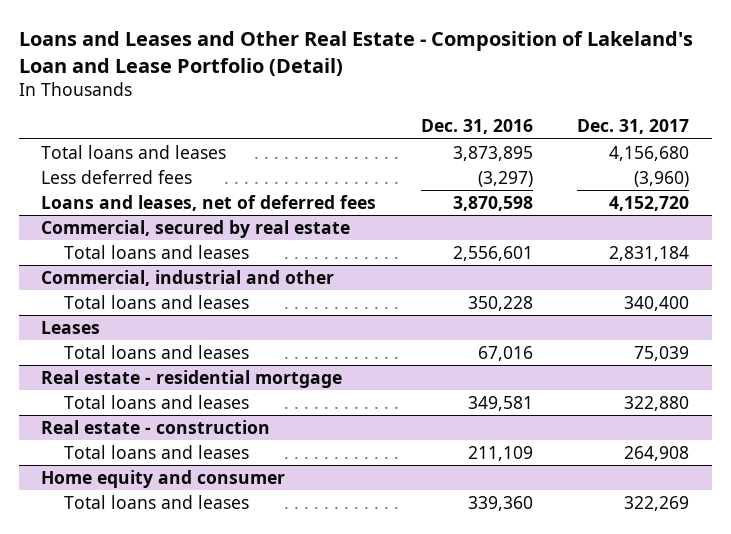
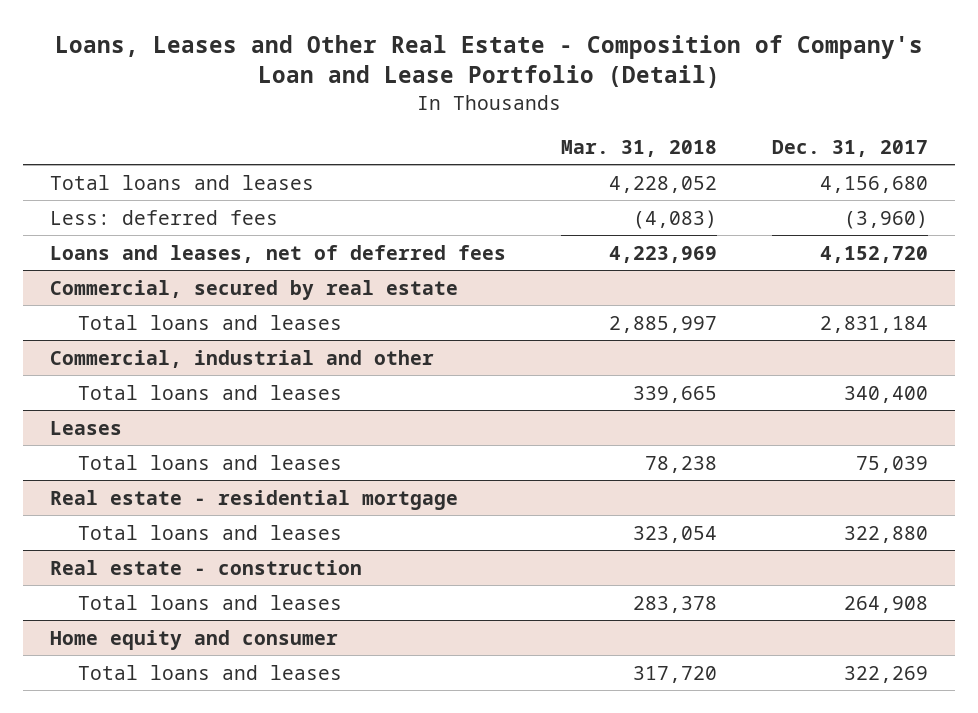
[19,31,694,76] Loans and Leases and Other Real Estate - Composition of Lakeland's Loan and Lease Portfolio (Detail) -> [54,34,923,89] Loans, Leases and Other Real Estate - Composition of Company's Loan and Lease Portfolio (Detail)
[420,119,533,135] Dec. 31, 2016 -> none
none -> [560,139,717,157] Mar. 31, 2018
[41,169,193,184] Less deferred fees -> [50,209,279,225] Less: deferred fees

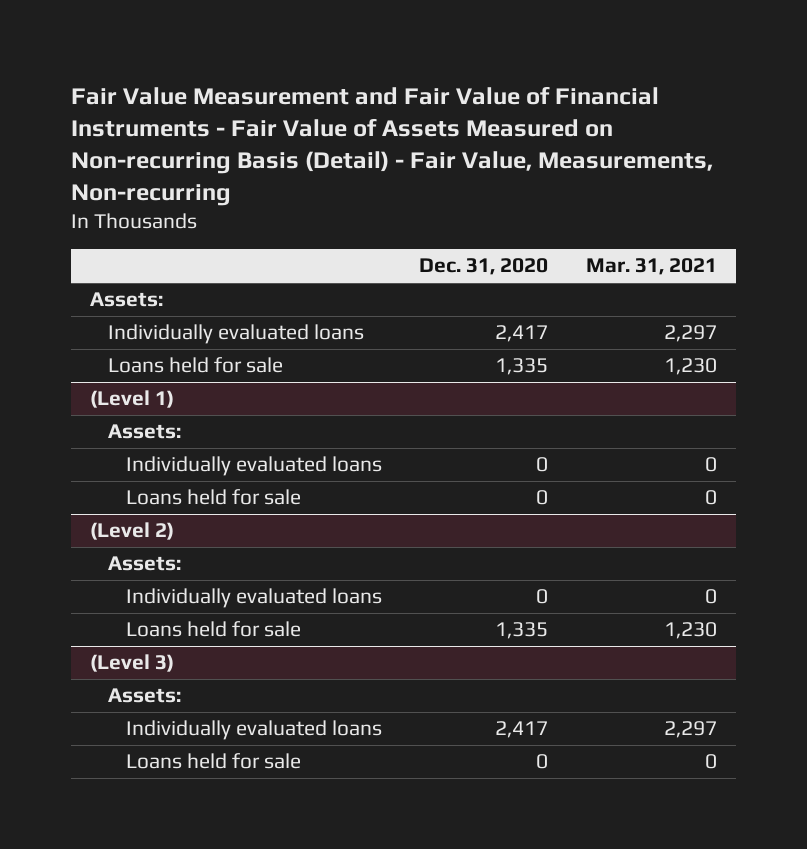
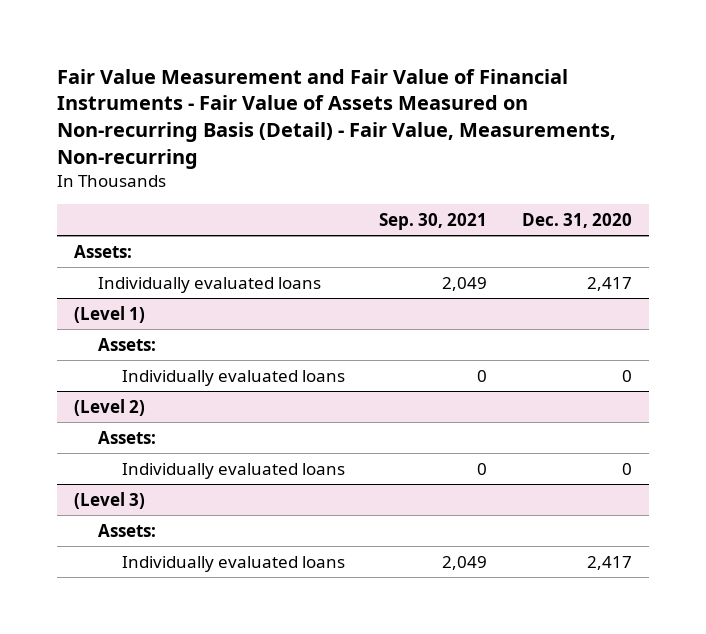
[585,258,717,276] Mar. 31, 2021 -> none
none -> [379,212,488,230] Sep. 30, 2021
[107,357,283,374] Loans held for sale -> none
[125,489,301,506] Loans held for sale -> none
[125,621,301,638] Loans held for sale -> none
[125,753,301,770] Loans held for sale -> none

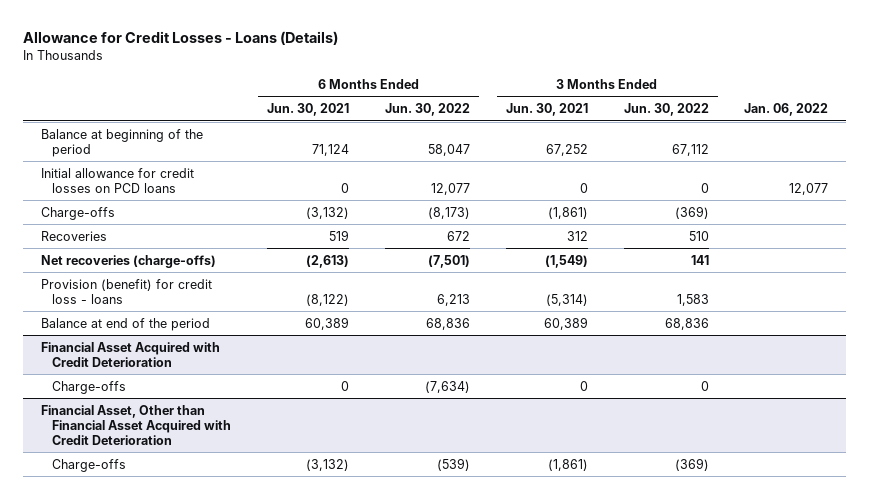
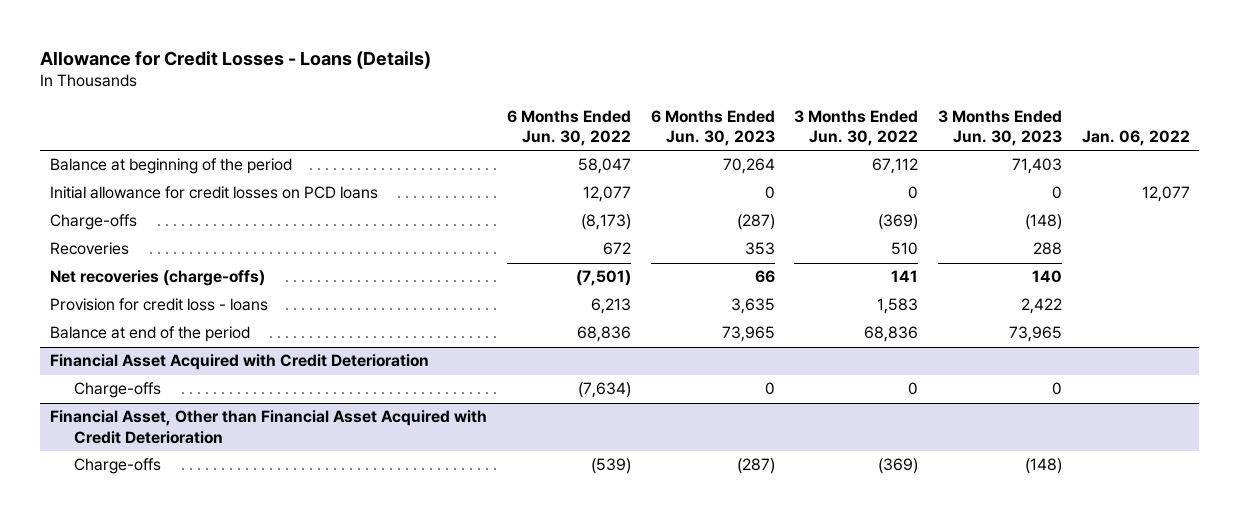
[267,103,350,117] Jun. 30, 2021 -> none
[505,103,588,117] Jun. 30, 2021 -> none
none -> [650,109,775,147] 6 Months Ended Jun. 30, 2023
none -> [937,109,1062,147] 3 Months Ended Jun. 30, 2023
[40,278,212,304] Provision (benefit) for credit loss - loans -> [50,298,269,312] Provision for credit loss - loans

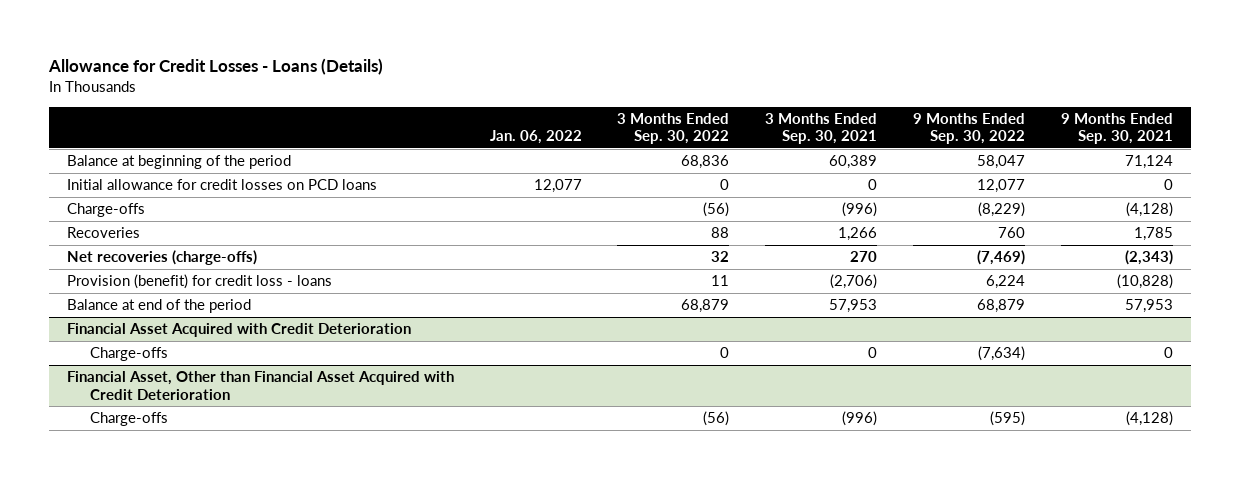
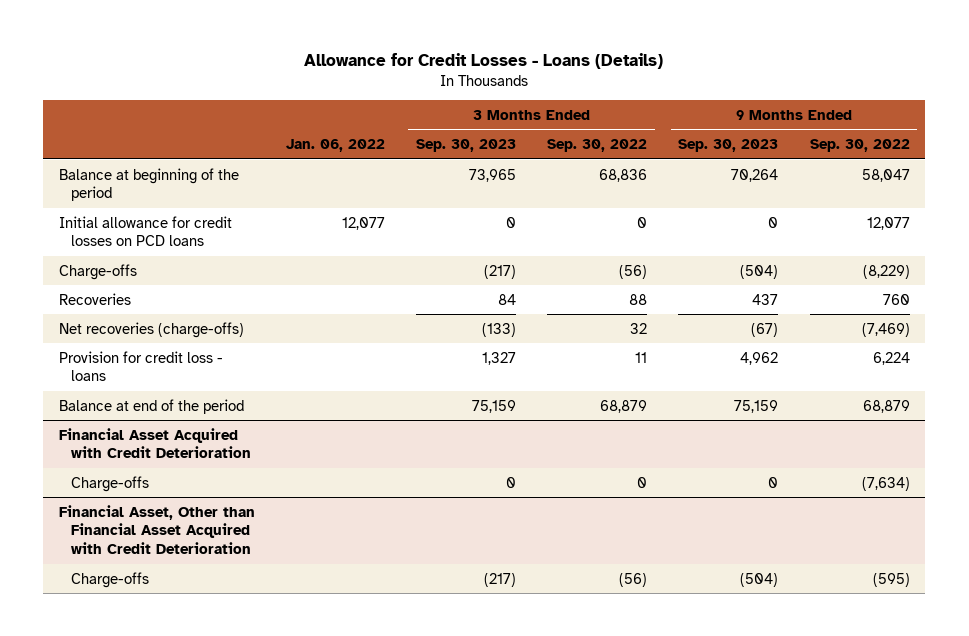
[765,113,878,145] 3 Months Ended Sep. 30, 2021 -> none
[1060,113,1173,145] 9 Months Ended Sep. 30, 2021 -> none
none -> [416,138,517,152] Sep. 30, 2023
none -> [678,138,779,152] Sep. 30, 2023
[66,274,332,290] Provision (benefit) for credit loss - loans -> [58,350,223,382] Provision for credit loss - loans

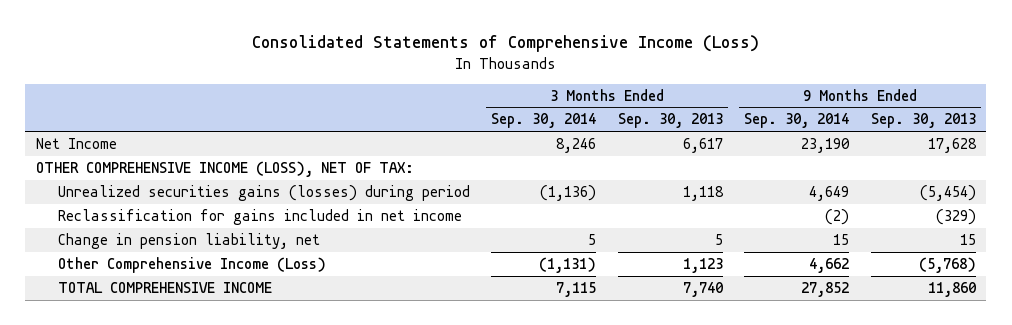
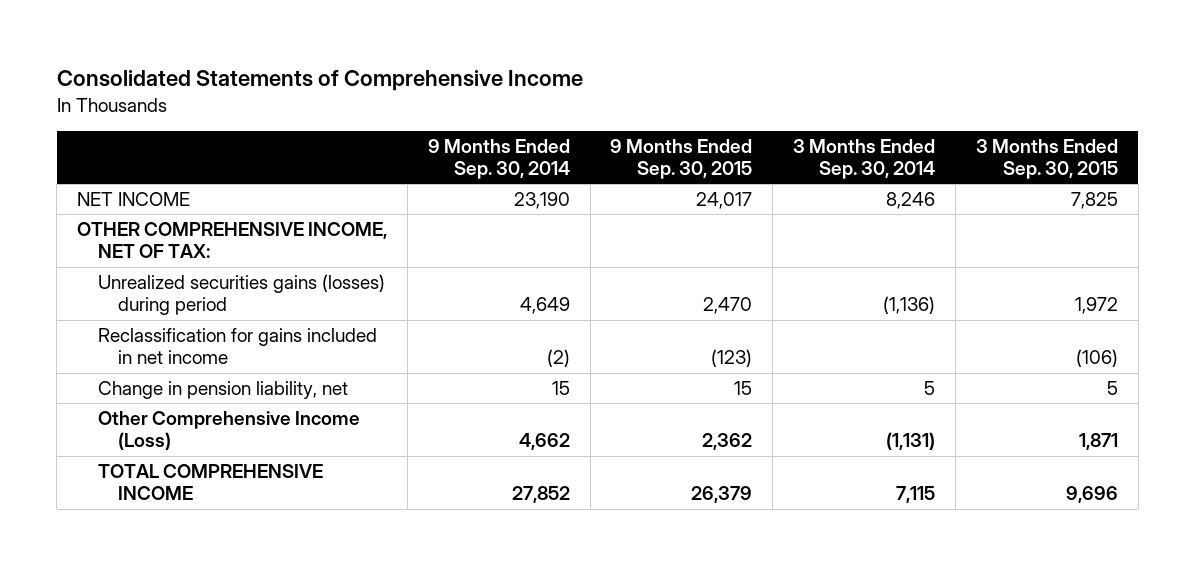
[251,35,759,53] Consolidated Statements of Comprehensive Income (Loss) -> [56,70,583,92] Consolidated Statements of Comprehensive Income
[617,113,723,129] Sep. 30, 2013 -> none
[870,113,976,129] Sep. 30, 2013 -> none
none -> [610,139,753,180] 9 Months Ended Sep. 30, 2015
none -> [975,139,1118,180] 3 Months Ended Sep. 30, 2015
[35,138,117,150] Net Income -> [77,192,191,207] NET INCOME
[35,161,414,178] OTHER COMPREHENSIVE INCOME (LOSS), NET OF TAX: -> [77,222,388,259] OTHER COMPREHENSIVE INCOME, NET OF TAX:

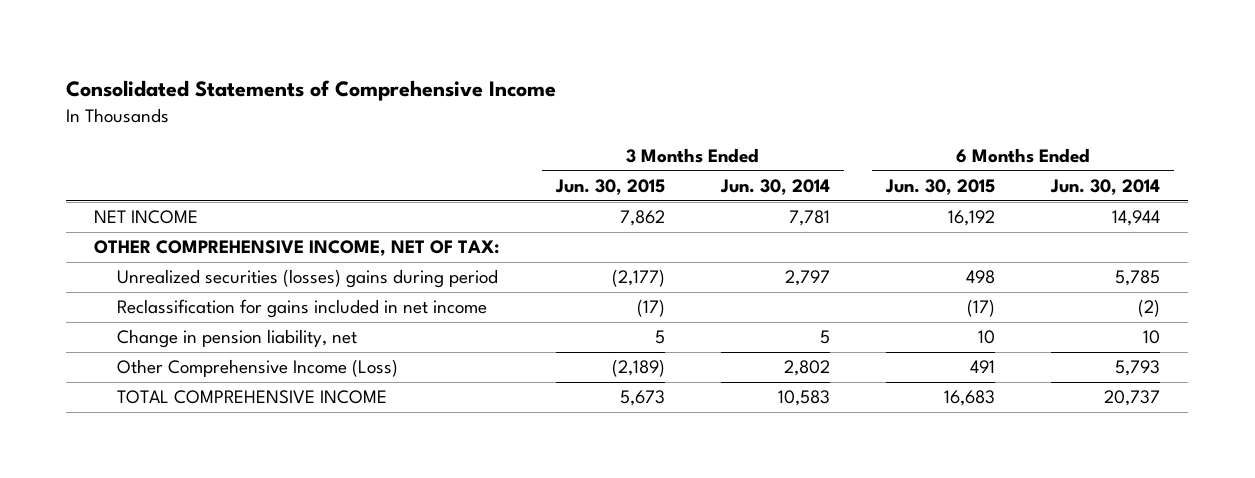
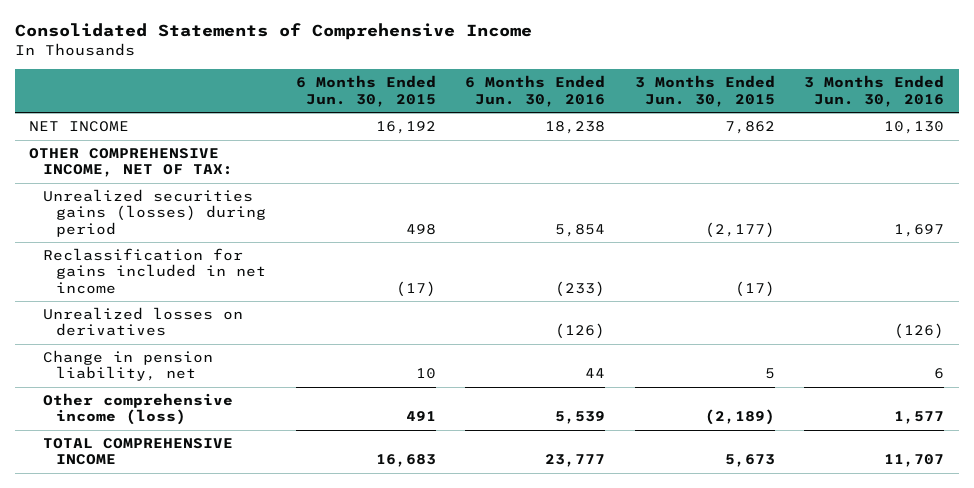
[719,178,830,195] Jun. 30, 2014 -> none
[1050,178,1161,195] Jun. 30, 2014 -> none
none -> [465,75,606,107] 6 Months Ended Jun. 30, 2016
none -> [804,75,945,107] 3 Months Ended Jun. 30, 2016
[117,269,499,289] Unrealized securities (losses) gains during period -> [42,189,267,237] Unrealized securities gains (losses) during period
none -> [42,307,243,337] Unrealized losses on derivatives
[117,359,399,378] Other Comprehensive Income (Loss) -> [42,393,233,426] Other comprehensive income (loss)

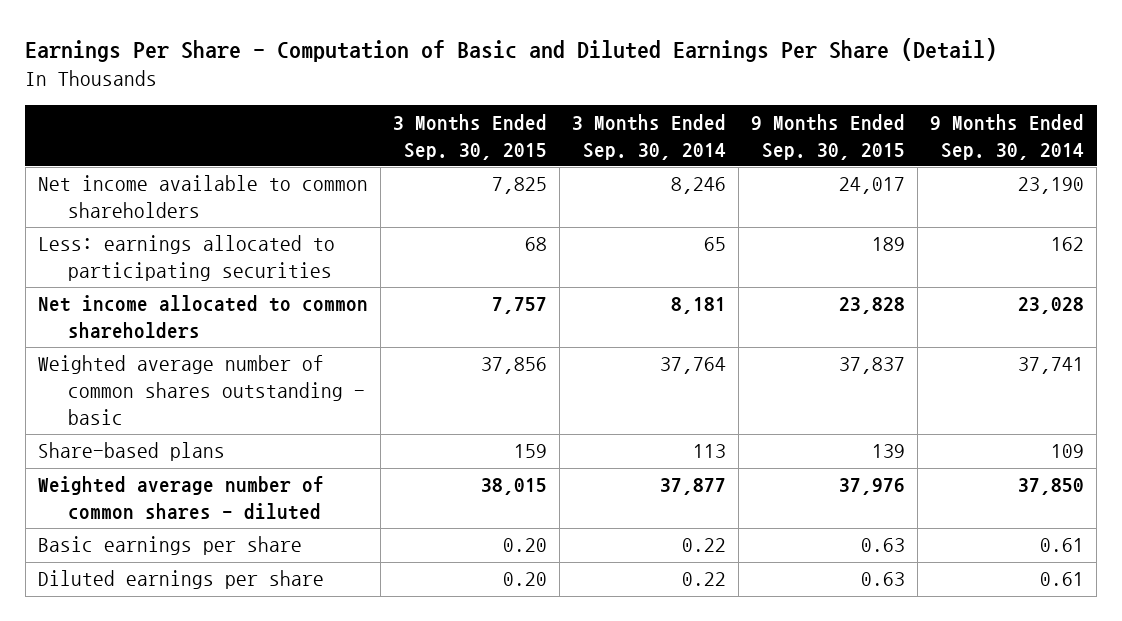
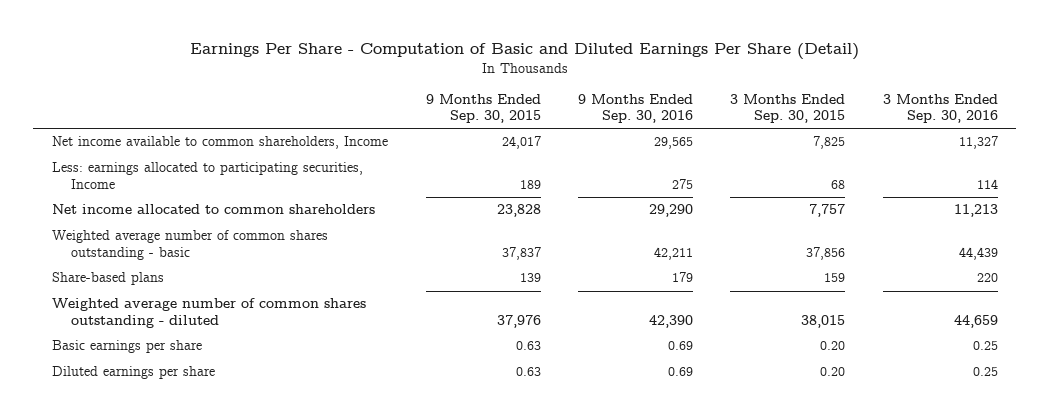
[571,113,726,160] 3 Months Ended Sep. 30, 2014 -> none
[930,113,1085,160] 9 Months Ended Sep. 30, 2014 -> none
none -> [577,93,693,124] 9 Months Ended Sep. 30, 2016
none -> [882,93,998,124] 3 Months Ended Sep. 30, 2016
[37,175,368,219] Net income available to common shareholders -> [52,136,389,150] Net income available to common shareholders, Income
[37,235,335,282] Less: earnings allocated to participating securities -> [52,162,364,189] Less: earnings allocated to participating securities, Income
[37,476,324,521] Weighted average number of common shares - diluted -> [52,298,367,328] Weighted average number of common shares outstanding - diluted

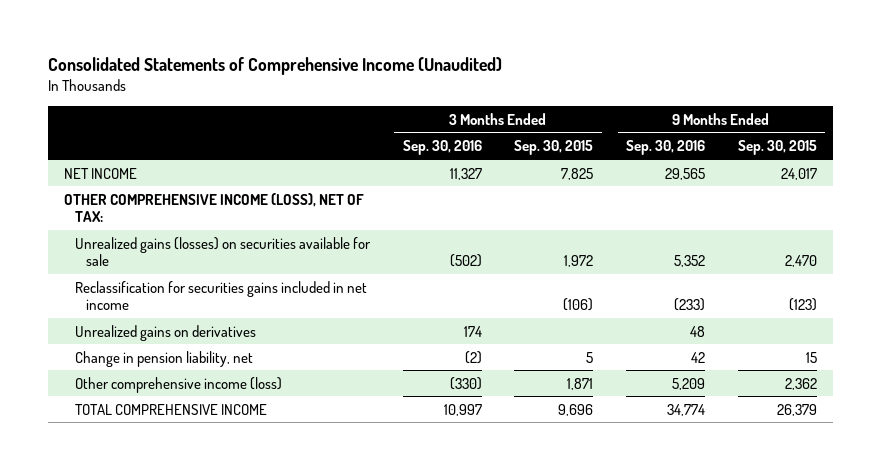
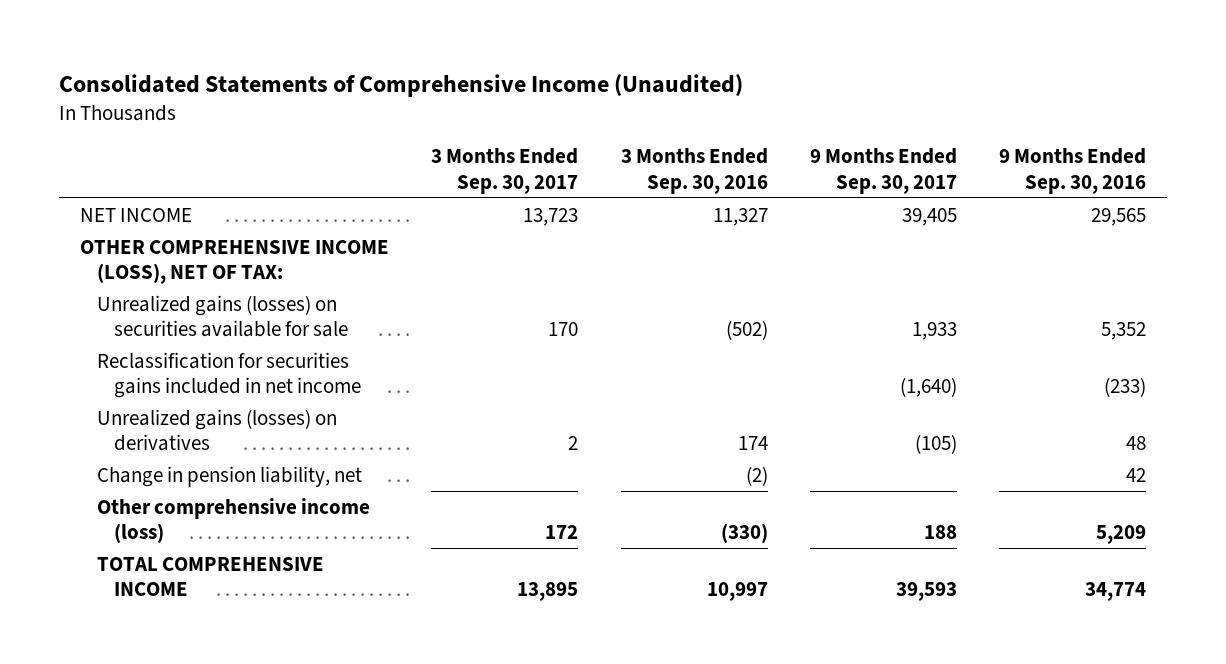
[514,140,594,156] Sep. 30, 2015 -> none
[737,140,817,156] Sep. 30, 2015 -> none
none -> [431,148,579,194] 3 Months Ended Sep. 30, 2017
none -> [809,148,957,194] 9 Months Ended Sep. 30, 2017
[74,324,256,341] Unrealized gains on derivatives -> [97,408,338,452] Unrealized gains (losses) on derivatives

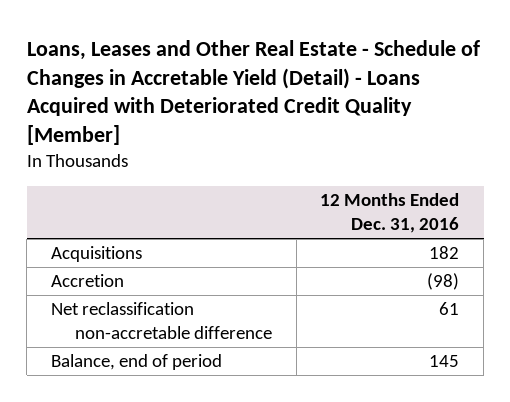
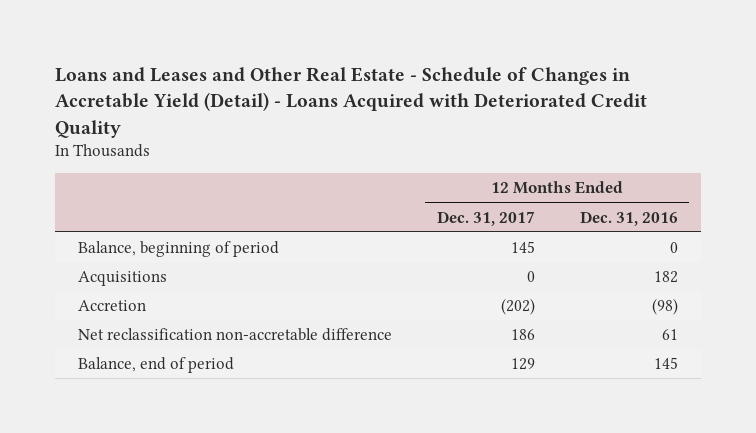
[26,39,480,146] Loans, Leases and Other Real Estate - Schedule of Changes in Accretable Yield (Detail) - Loans Acquired with Deteriorated Credit Quality [Member] -> [55,67,648,138] Loans and Leases and Other Real Estate - Schedule of Changes in Accretable Yield (Detail) - Loans Acquired with Deteriorated Credit Quality
none -> [436,210,535,226] Dec. 31, 2017
none -> [77,241,279,258] Balance, beginning of period

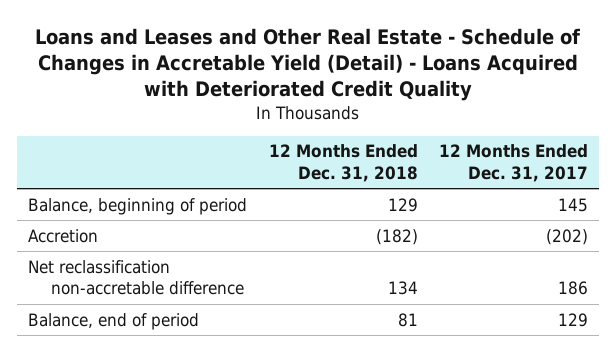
[579,210,678,226] Dec. 31, 2016 -> none
none -> [268,144,418,182] 12 Months Ended Dec. 31, 2018
[77,271,167,287] Acquisitions -> none

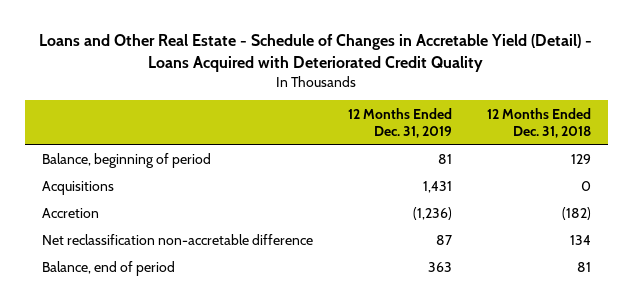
[35,27,581,101] Loans and Leases and Other Real Estate - Schedule of Changes in Accretable Yield (Detail) - Loans Acquired with Deteriorated Credit Quality -> [39,34,593,72] Loans and Other Real Estate - Schedule of Changes in Accretable Yield (Detail) - Loans Acquired with Deteriorated Credit Quality
[439,144,589,182] 12 Months Ended Dec. 31, 2017 -> none
none -> [347,107,452,139] 12 Months Ended Dec. 31, 2019
none -> [42,181,115,196] Acquisitions

